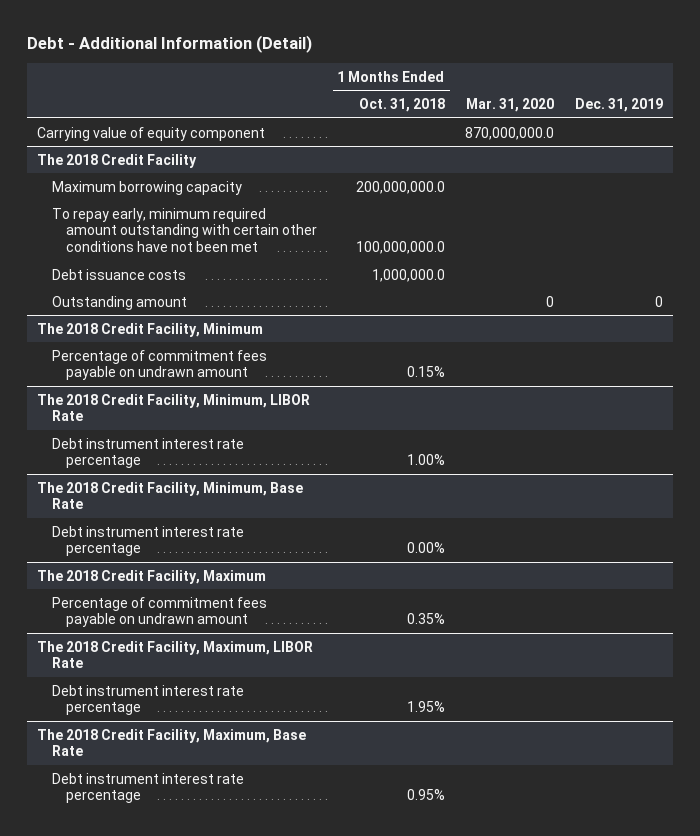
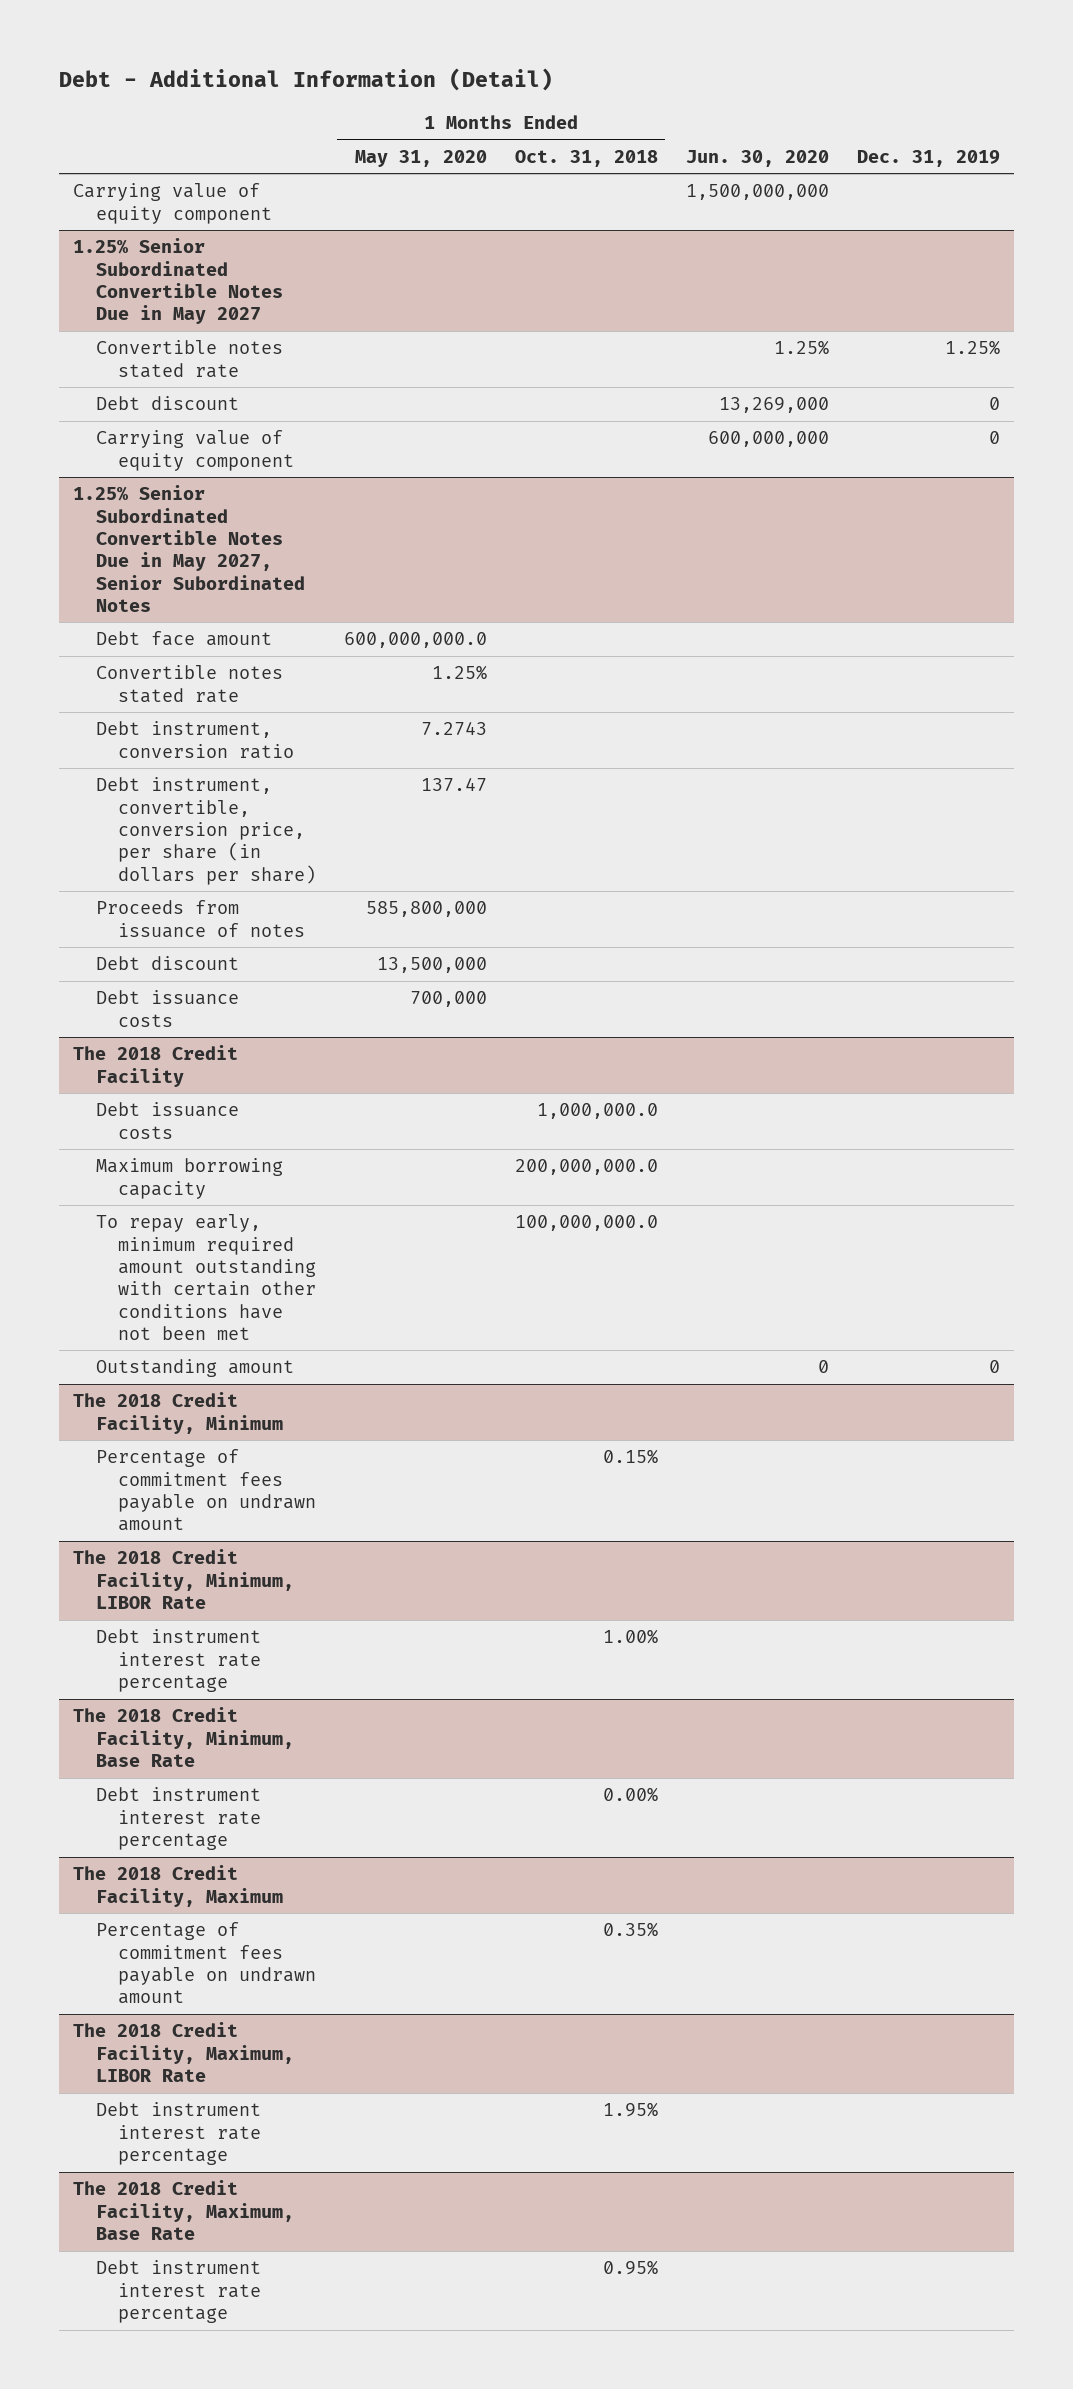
[466,98,555,113] Mar. 31, 2020 -> none
none -> [355,149,488,167] May 31, 2020
none -> [686,149,830,167] Jun. 30, 2020
none -> [72,238,283,325] 1.25% Senior Subordinated Convertible Notes Due in May 2027
none -> [95,340,283,378] Convertible notes stated rate
none -> [95,396,239,411] Debt discount
none -> [95,430,295,471] Carrying value of equity component
none -> [72,485,305,612] 1.25% Senior Subordinated Convertible Notes Due in May 2027, Senior Subordinated Notes
none -> [95,631,272,647] Debt face amount
none -> [95,665,283,703] Convertible notes stated rate
none -> [95,721,295,759] Debt instrument, conversion ratio
none -> [95,777,317,885] Debt instrument, convertible, conversion price, per share (in dollars per share)
none -> [95,900,306,938] Proceeds from issuance of notes
none -> [95,956,239,971] Debt discount
none -> [95,990,239,1027] Debt issuance costs
[51,268,186,280] Debt issuance costs -> [95,1102,239,1139] Debt issuance costs

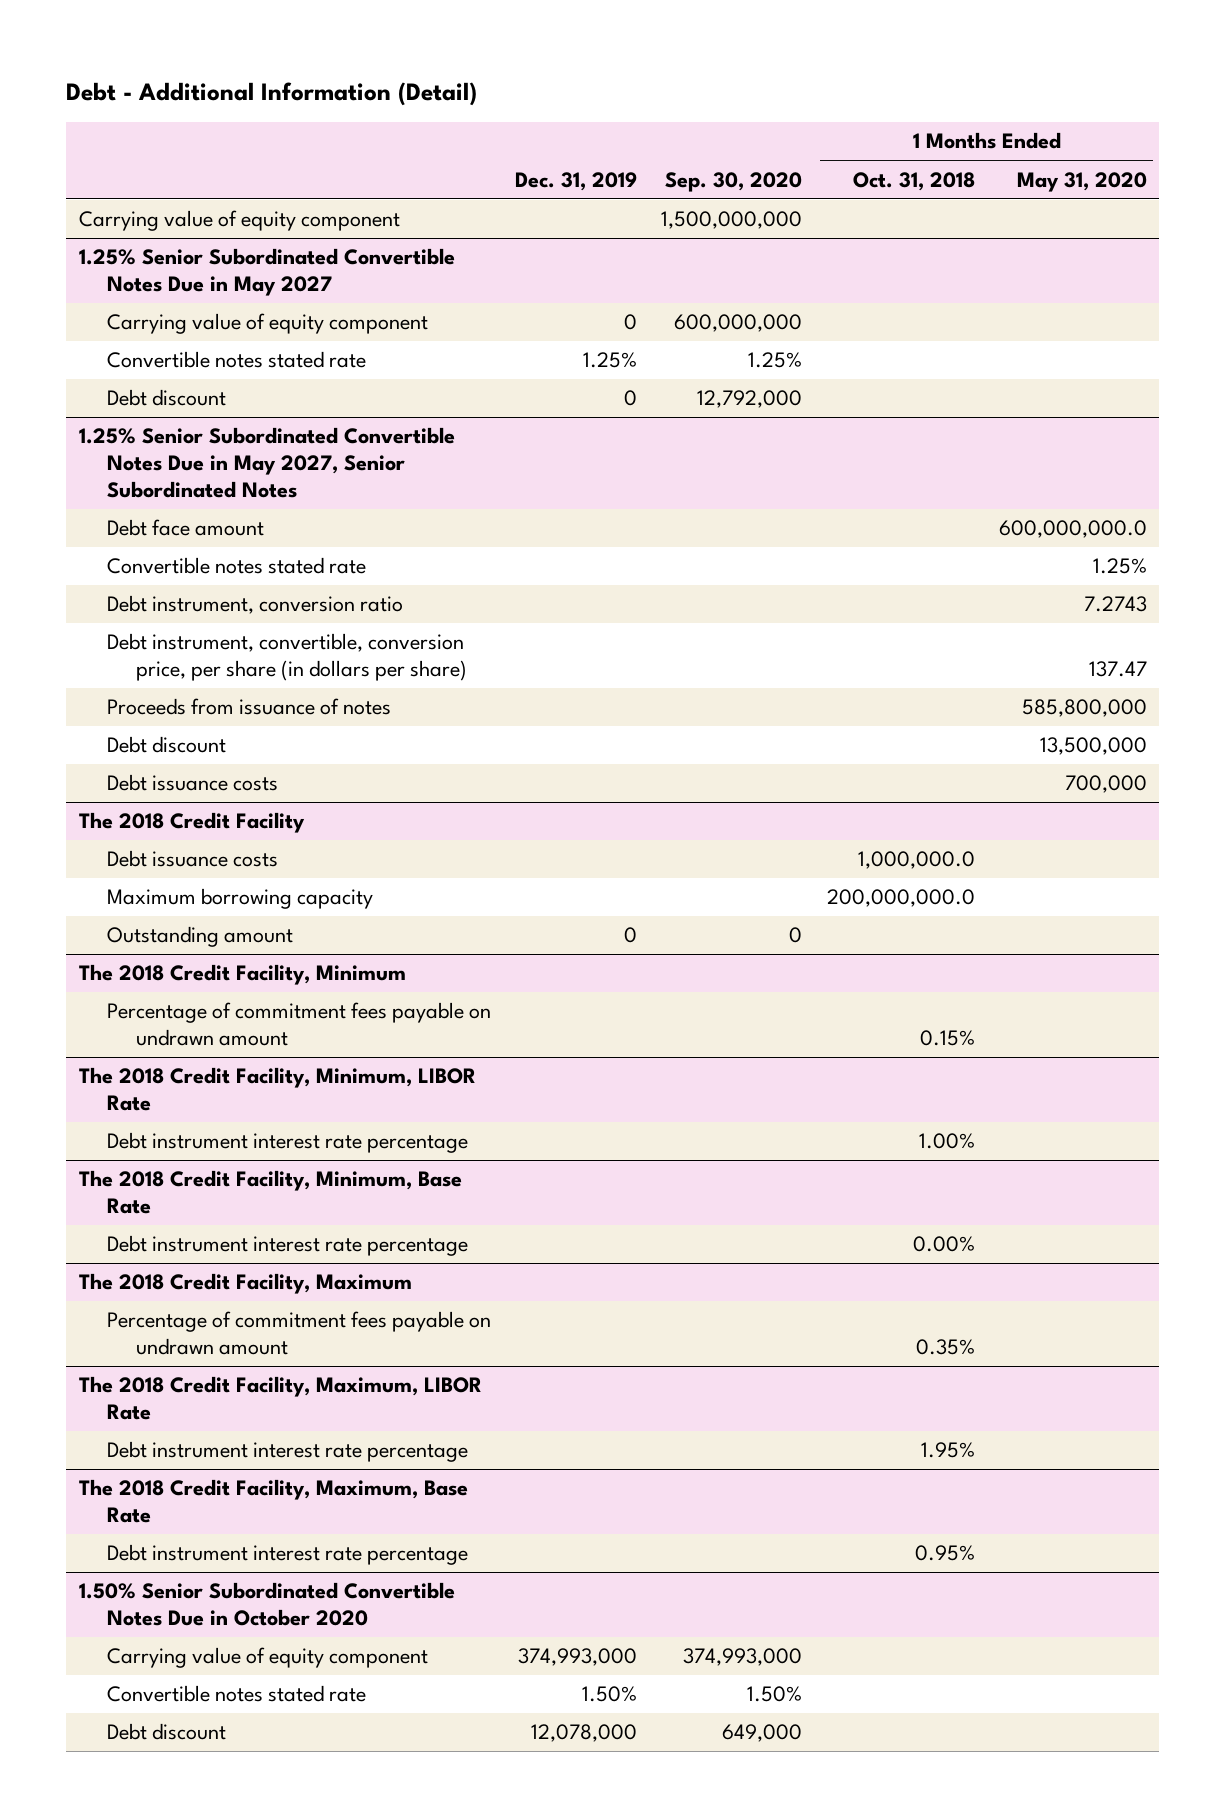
[686,149,830,167] Jun. 30, 2020 -> none
none -> [665,171,803,192] Sep. 30, 2020
[95,430,295,471] Carrying value of equity component -> [107,313,429,335] Carrying value of equity component
[95,1214,317,1340] To repay early, minimum required amount outstanding with certain other conditions have not been met -> none
none -> [78,1582,455,1627] 1.50% Senior Subordinated Convertible Notes Due in October 2020
none -> [107,1647,429,1669] Carrying value of equity component
none -> [107,1685,367,1703] Convertible notes stated rate
none -> [107,1723,227,1741] Debt discount

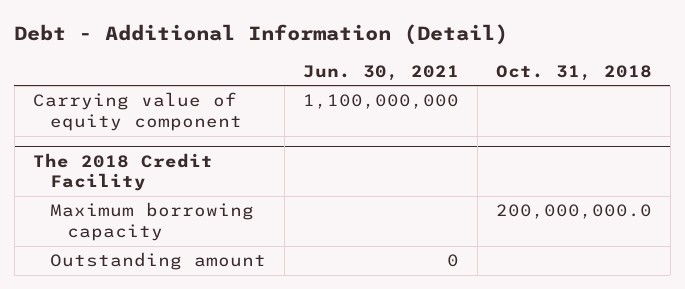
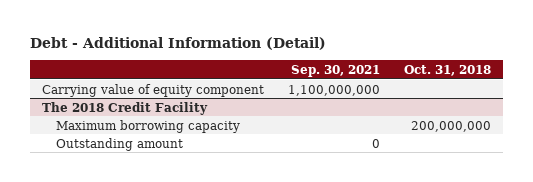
[302,64,459,81] Jun. 30, 2021 -> none
none -> [291,64,381,77] Sep. 30, 2021
[495,204,652,220] 200,000,000.0 -> [411,120,492,132] 200,000,000

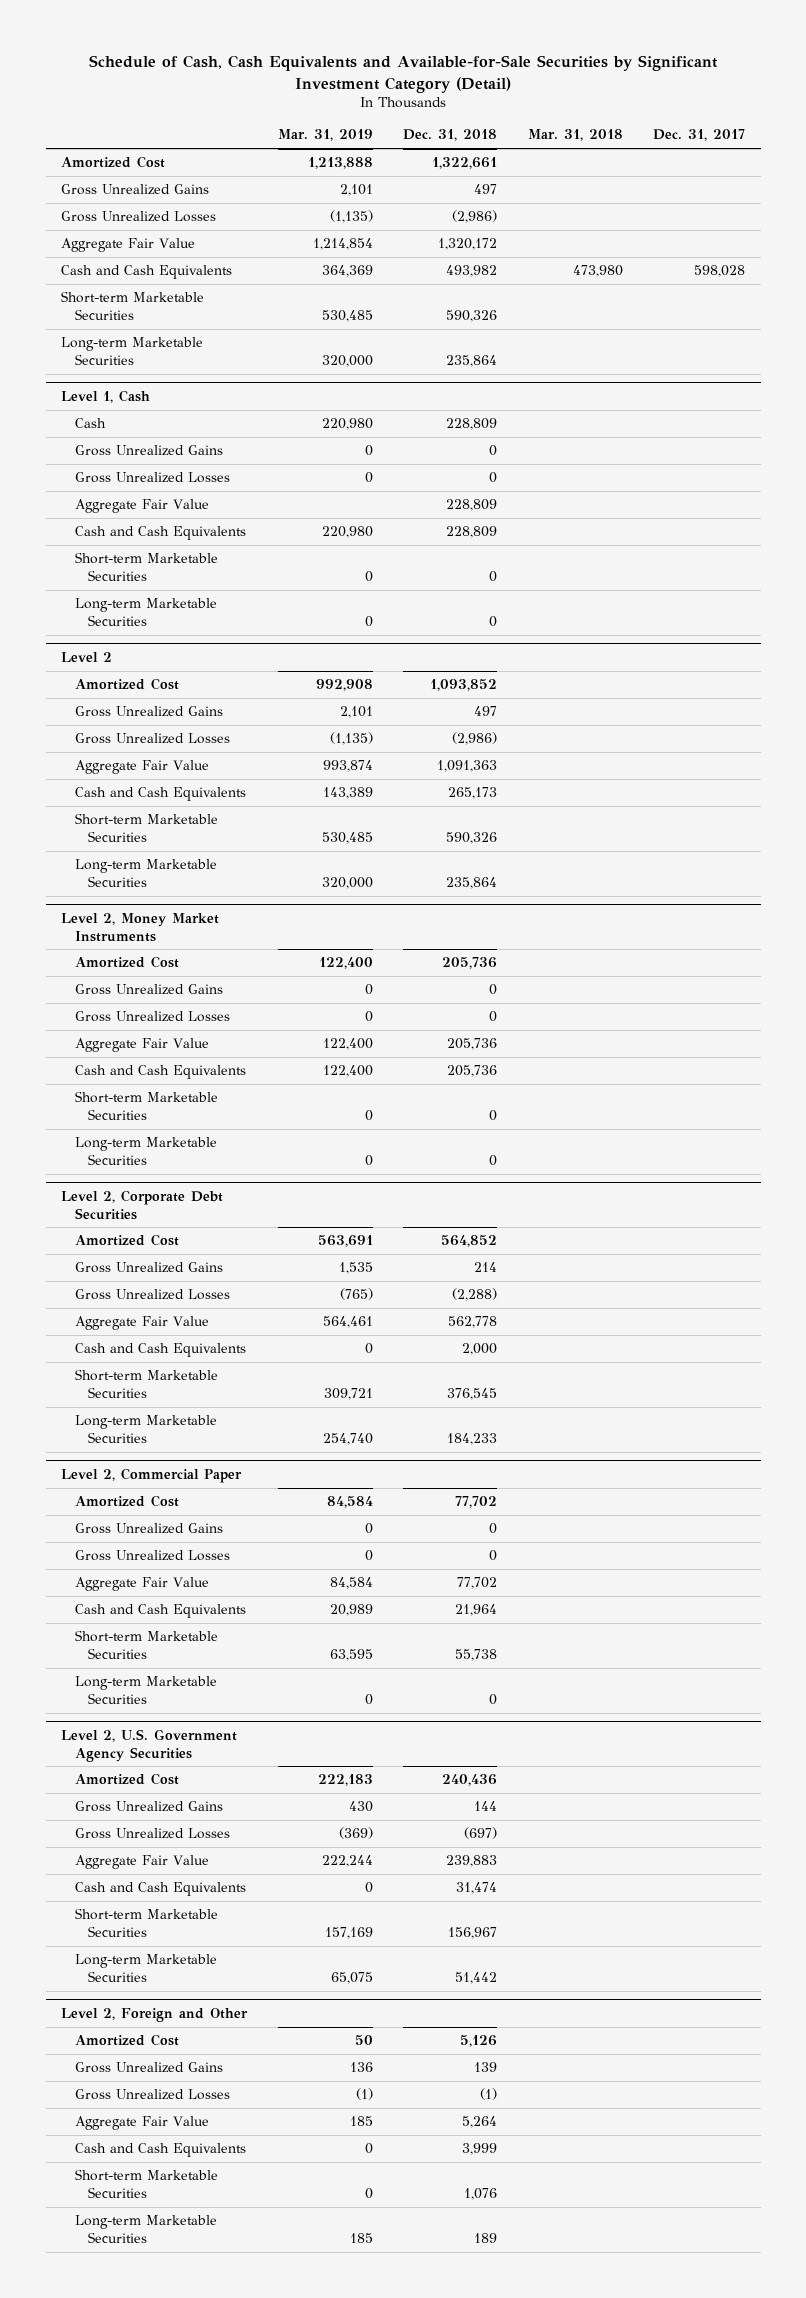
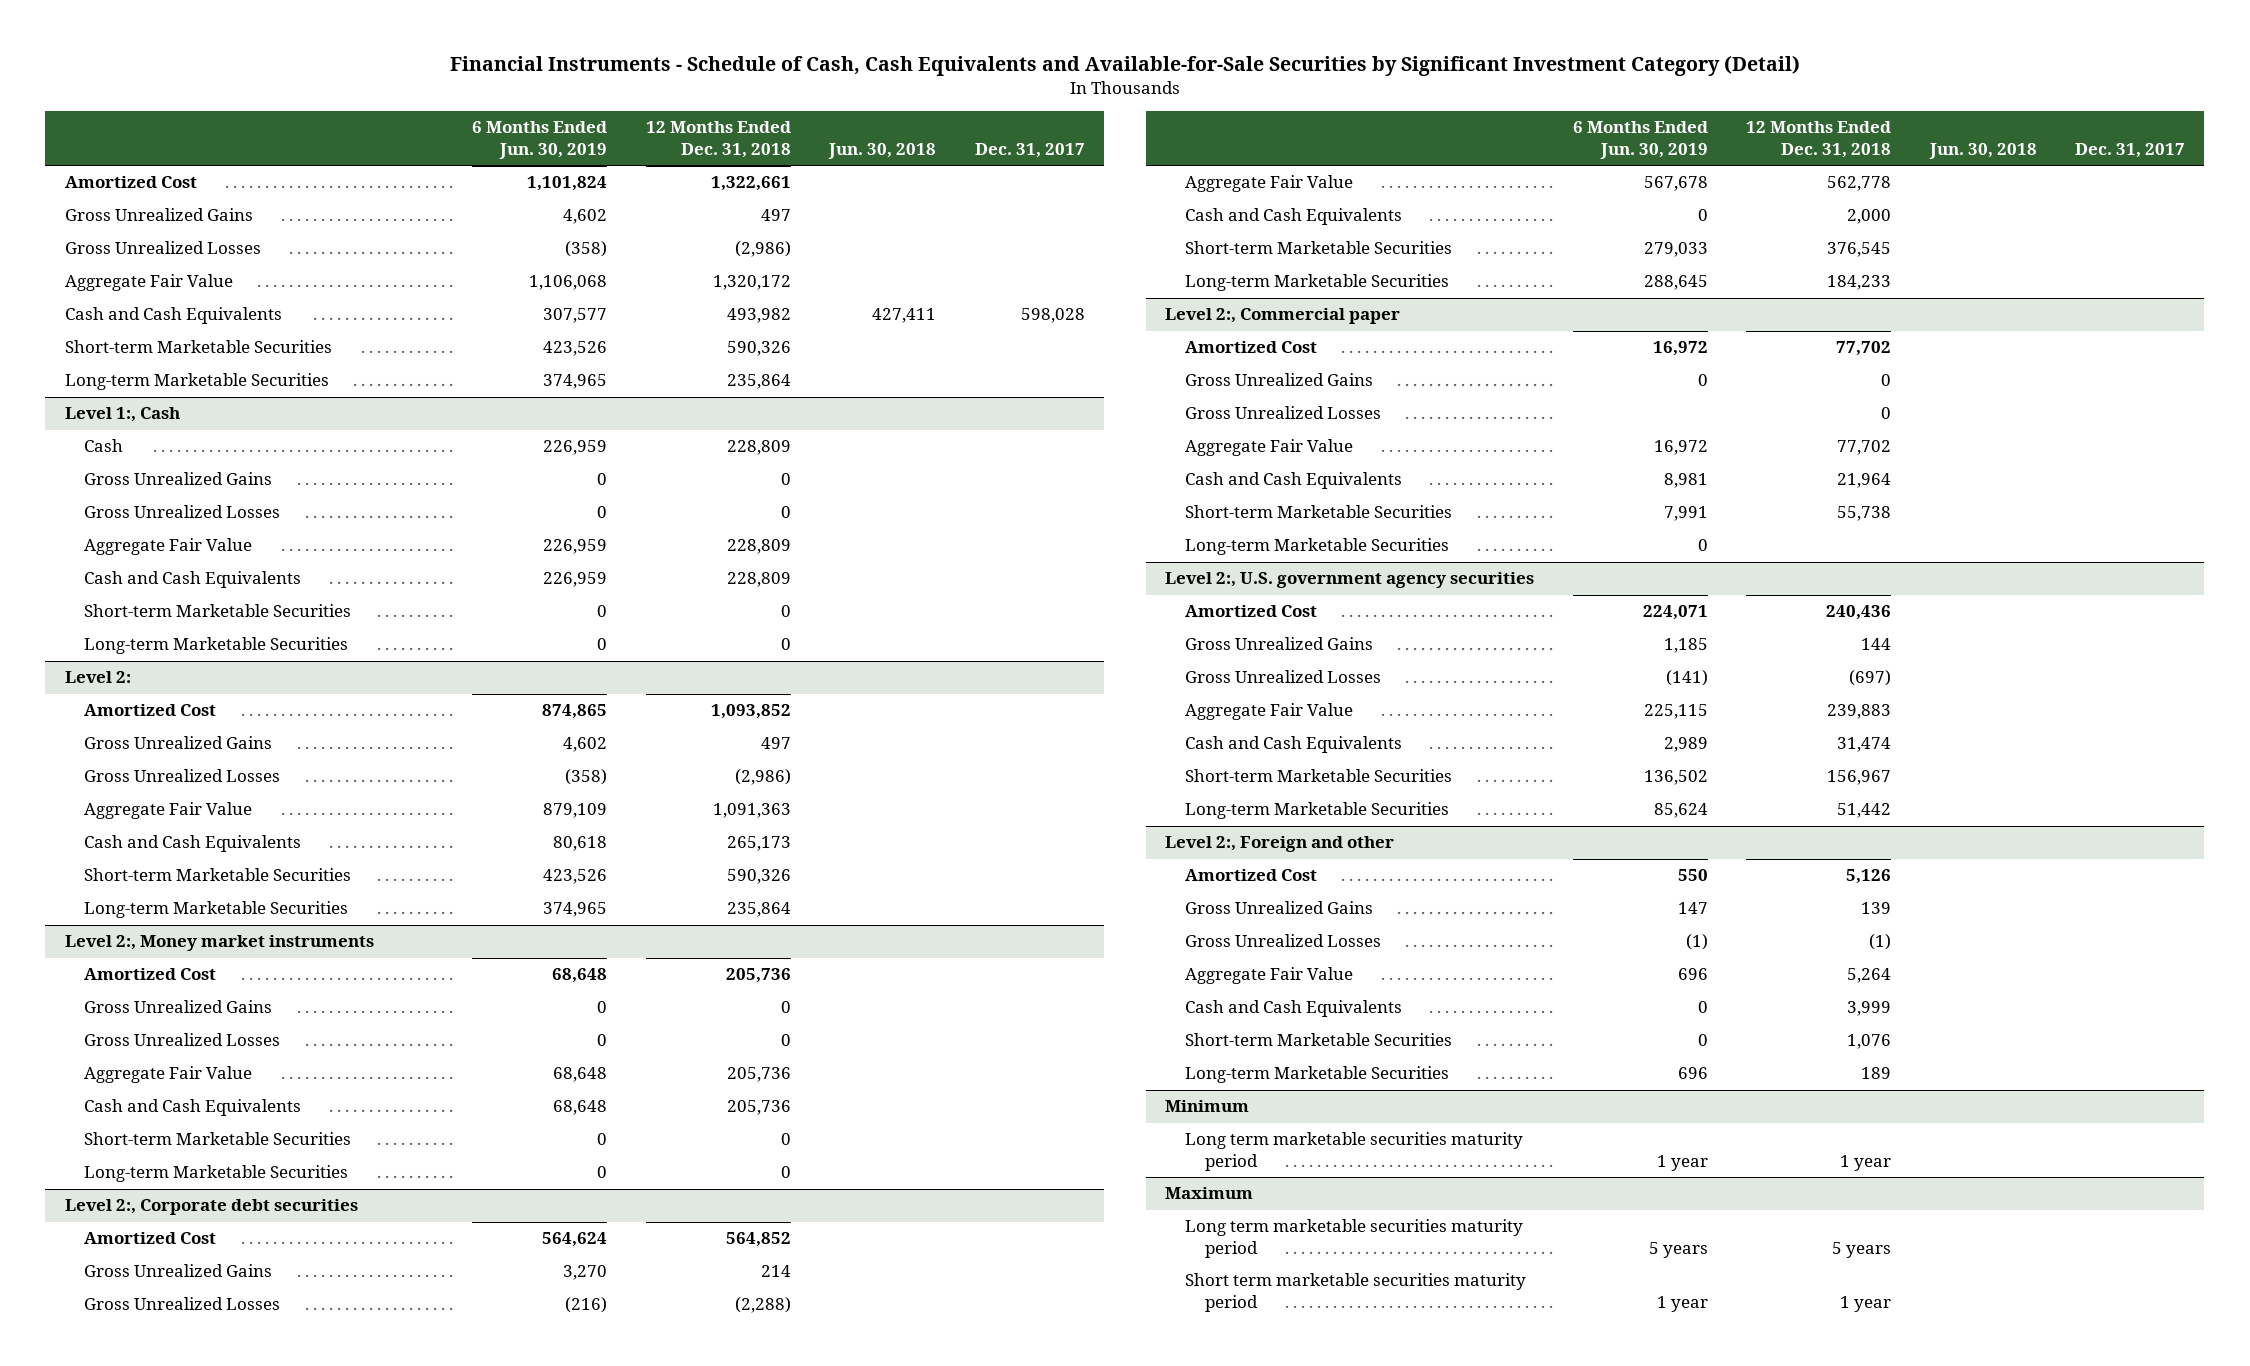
[89,55,719,93] Schedule of Cash, Cash Equivalents and Available-for-Sale Securities by Significant Investment Category (Detail) -> [449,55,1800,77] Financial Instruments - Schedule of Cash, Cash Equivalents and Available-for-Sale Securities by Significant Investment Category (Detail)
[277,129,373,142] Mar. 31, 2019 -> none
[403,129,498,142] Dec. 31, 2018 -> none
[527,129,623,142] Mar. 31, 2018 -> none
none -> [472,121,608,160] 6 Months Ended Jun. 30, 2019
none -> [645,121,791,159] 12 Months Ended Dec. 31, 2018
none -> [828,143,937,160] Jun. 30, 2018
[61,390,151,404] Level 1, Cash -> [64,407,180,423] Level 1:, Cash
[61,652,113,663] Level 2 -> [64,671,131,684] Level 2:
[61,913,220,942] Level 2, Money Market Instruments -> [64,935,374,952] Level 2:, Money market instruments
[61,1190,224,1220] Level 2, Corporate Debt Securities -> [64,1199,358,1216] Level 2:, Corporate debt securities
[61,1468,243,1484] Level 2, Commercial Paper -> [1165,308,1401,325] Level 2:, Commercial paper
[61,1729,238,1762] Level 2, U.S. Government Agency Securities -> [1165,572,1535,589] Level 2:, U.S. government agency securities
[61,2008,249,2023] Level 2, Foreign and Other -> [1165,836,1395,853] Level 2:, Foreign and other
none -> [1165,1100,1250,1113] Minimum
none -> [1185,1132,1524,1172] Long term marketable securities maturity period
none -> [1165,1187,1254,1200] Maximum
none -> [1185,1219,1524,1259] Long term marketable securities maturity period
none -> [1185,1273,1527,1313] Short term marketable securities maturity period

